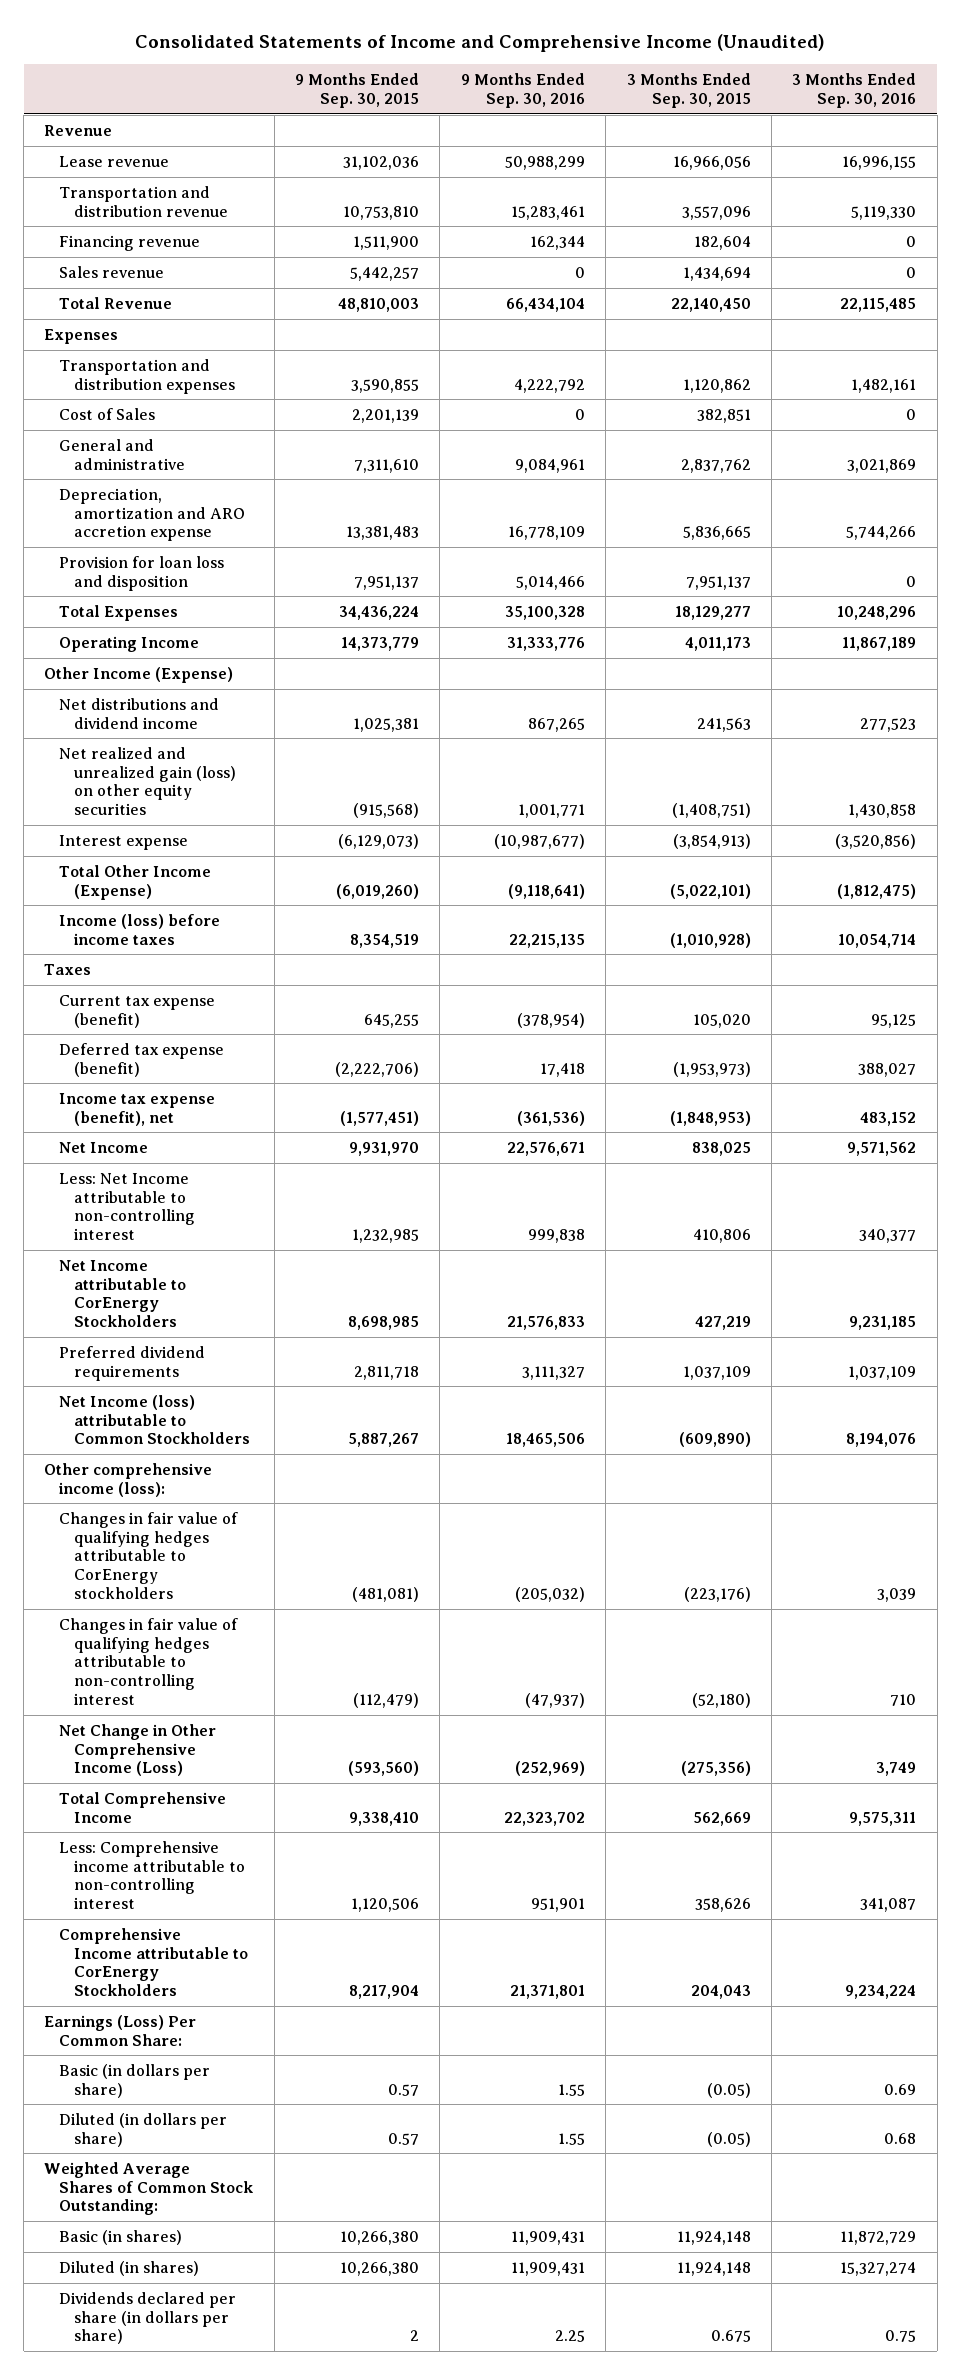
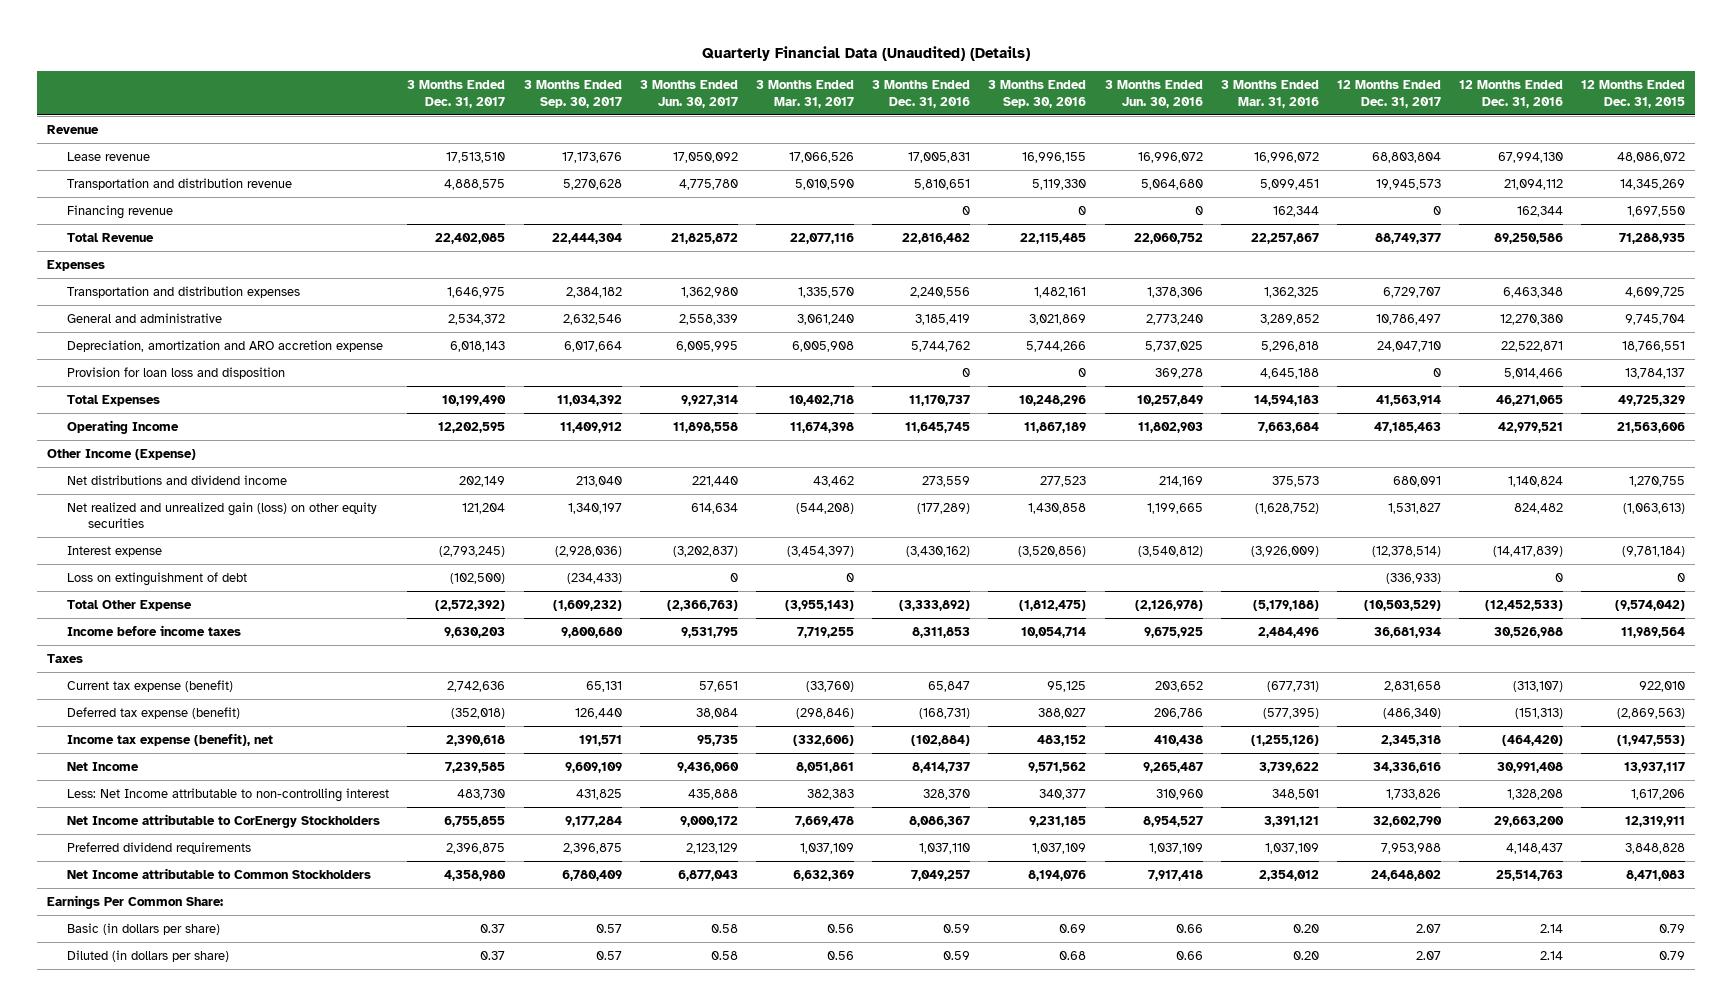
[135,34,826,53] Consolidated Statements of Income and Comprehensive Income (Unaudited) -> [702,46,1031,62] Quarterly Financial Data (Unaudited) (Details)
[294,73,419,108] 9 Months Ended Sep. 30, 2015 -> none
[460,73,585,108] 9 Months Ended Sep. 30, 2016 -> none
[626,73,751,108] 3 Months Ended Sep. 30, 2015 -> none
none -> [407,80,506,108] 3 Months Ended Dec. 31, 2017
none -> [523,80,622,108] 3 Months Ended Sep. 30, 2017
none -> [639,80,738,108] 3 Months Ended Jun. 30, 2017
none -> [756,80,855,108] 3 Months Ended Mar. 31, 2017
none -> [872,80,971,108] 3 Months Ended Dec. 31, 2016
none -> [1104,80,1203,108] 3 Months Ended Jun. 30, 2016
none -> [1220,80,1319,108] 3 Months Ended Mar. 31, 2016
none -> [1337,80,1442,108] 12 Months Ended Dec. 31, 2017
none -> [1459,80,1564,108] 12 Months Ended Dec. 31, 2016
none -> [1581,80,1686,108] 12 Months Ended Dec. 31, 2015
[59,265,165,278] Sales revenue -> none
[59,407,156,420] Cost of Sales -> none
none -> [67,571,248,586] Loss on extinguishment of debt
[59,864,212,900] Total Other Income (Expense) -> [67,599,193,611] Total Other Expense
[59,913,221,945] Income (loss) before income taxes -> [67,624,242,636] Income before income taxes
[44,1462,213,1497] Other comprehensive income (loss): -> none
[59,1511,239,1599] Changes in fair value of qualifying hedges attributable to CorEnergy stockholders -> none
[59,1617,239,1705] Changes in fair value of qualifying hedges attributable to non-controlling interest -> none
[59,1723,217,1777] Net Change in Other Comprehensive Income (Loss) -> none
[59,1791,227,1823] Total Comprehensive Income -> none
[59,1840,245,1909] Less: Comprehensive income attributable to non-controlling interest -> none
[59,1927,248,1996] Comprehensive Income attributable to CorEnergy Stockholders -> none
[59,1394,250,1445] Net Income (loss) attributable to Common Stockholders -> [67,867,372,879] Net Income attributable to Common Stockholders
[44,2014,197,2046] Earnings (Loss) Per Common Share: -> [46,894,223,909] Earnings Per Common Share:
[44,2161,254,2216] Weighted Average Shares of Common Stock Outstanding: -> none
[59,2229,183,2245] Basic (in shares) -> none
[59,2260,200,2276] Diluted (in shares) -> none
[59,2291,237,2345] Dividends declared per share (in dollars per share) -> none

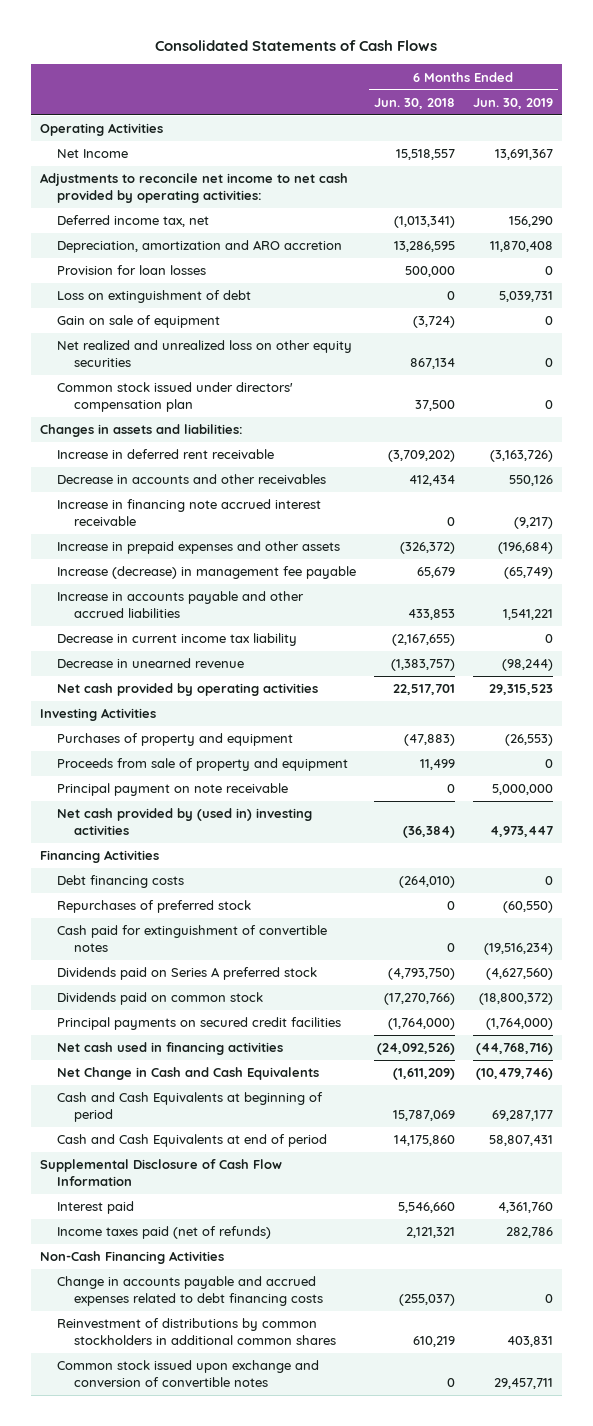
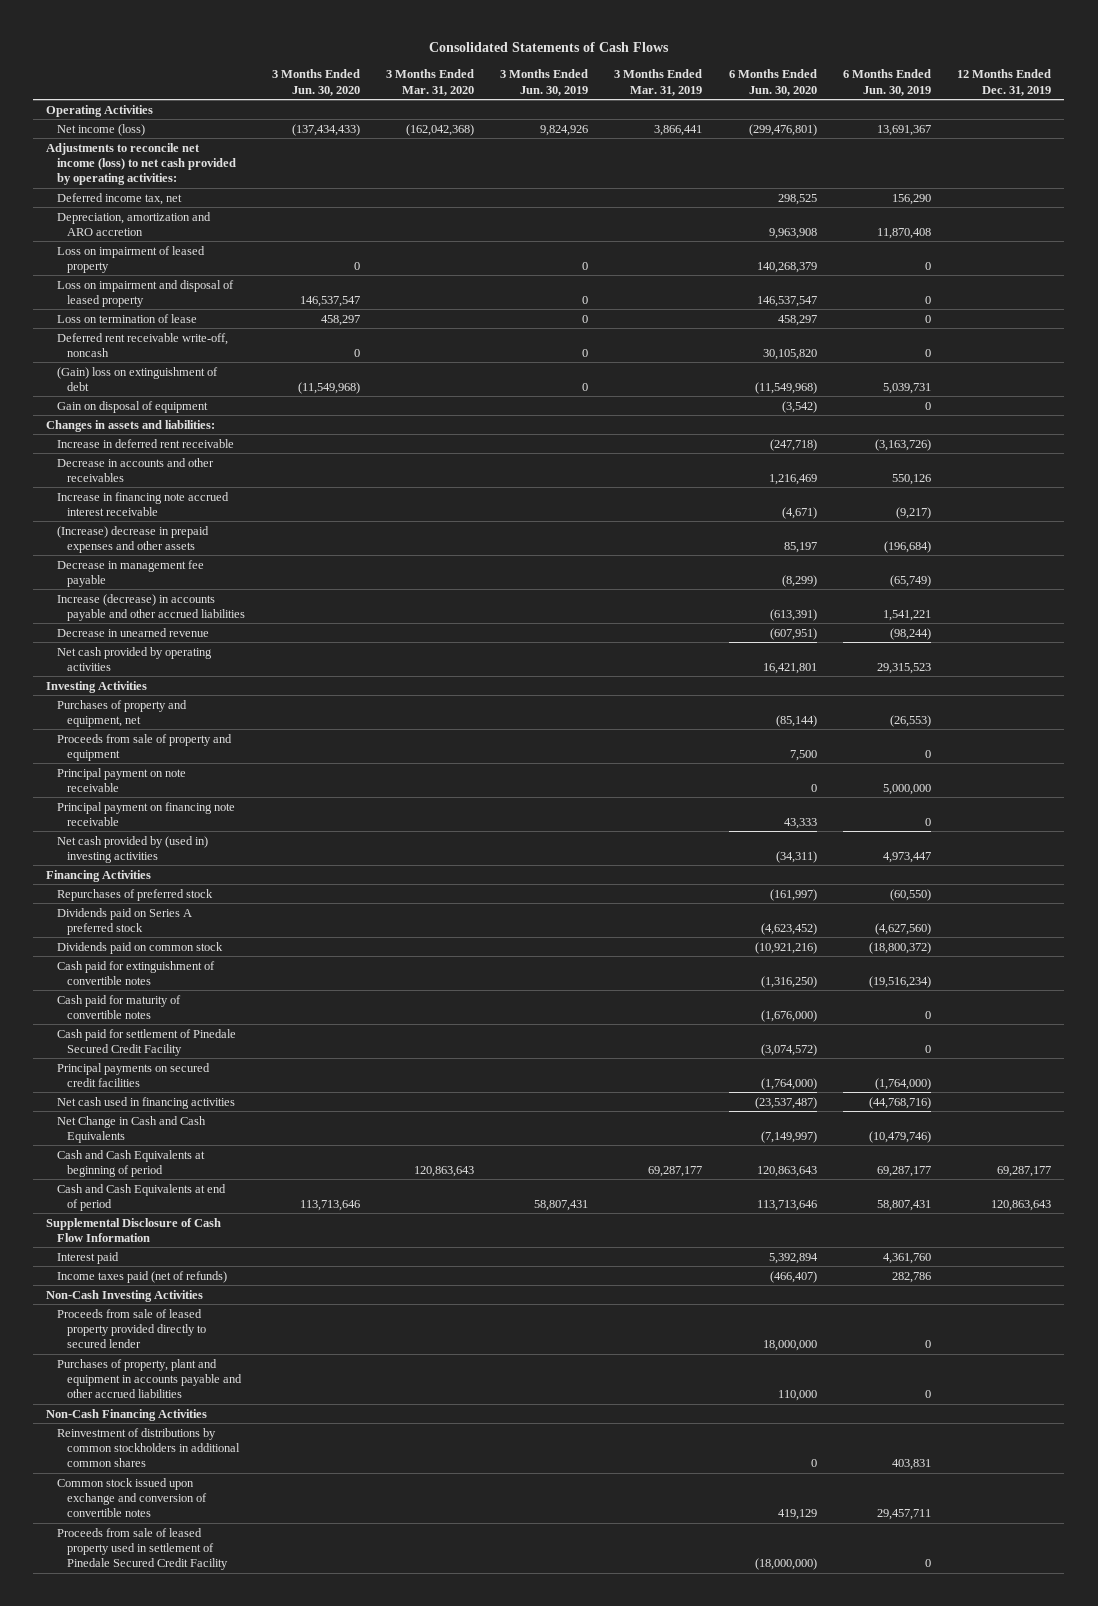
[373,97,455,109] Jun. 30, 2018 -> none
none -> [271,69,360,96] 3 Months Ended Jun. 30, 2020
none -> [385,69,474,96] 3 Months Ended Mar. 31, 2020
none -> [500,69,589,96] 3 Months Ended Jun. 30, 2019
none -> [614,69,703,96] 3 Months Ended Mar. 31, 2019
none -> [728,69,817,96] 6 Months Ended Jun. 30, 2020
none -> [957,69,1052,96] 12 Months Ended Dec. 31, 2019
[56,149,128,159] Net Income -> [56,123,145,136] Net income (loss)
[39,173,348,203] Adjustments to reconcile net income to net cash provided by operating activities: -> [46,142,236,186] Adjustments to reconcile net income (loss) to net cash provided by operating activities:
[56,265,206,276] Provision for loan losses -> none
[56,340,352,367] Net realized and unrealized loss on other equity securities -> none
[56,382,293,412] Common stock issued under directors' compensation plan -> none
none -> [56,245,205,273] Loss on impairment of leased property
none -> [56,279,234,307] Loss on impairment and disposal of leased property
none -> [56,313,197,323] Loss on termination of lease
none -> [56,332,228,357] Deferred rent receivable write-off, noncash
[56,290,251,304] Loss on extinguishment of debt -> [56,366,218,391] (Gain) loss on extinguishment of debt
[56,315,220,329] Gain on sale of equipment -> [56,400,208,413] Gain on disposal of equipment
[56,633,297,647] Decrease in current income tax liability -> none
[56,541,340,555] Increase in prepaid expenses and other assets -> [56,525,209,553] (Increase) decrease in prepaid expenses and other assets
[56,566,356,580] Increase (decrease) in management fee payable -> [56,559,204,587] Decrease in management fee payable
[56,591,304,618] Increase in accounts payable and other accrued liabilities -> [56,593,246,621] Increase (decrease) in accounts payable and other accrued liabilities
[56,733,293,747] Purchases of property and equipment -> [56,699,187,727] Purchases of property and equipment, net
none -> [56,801,235,826] Principal payment on financing note receivable
[56,875,184,889] Debt financing costs -> none
[56,925,327,952] Cash paid for extinguishment of convertible notes -> [56,960,215,985] Cash paid for extinguishment of convertible notes
none -> [56,994,181,1019] Cash paid for maturity of convertible notes
none -> [56,1028,236,1056] Cash paid for settlement of Pinedale Secured Credit Facility
none -> [46,1289,204,1302] Non-Cash Investing Activities
none -> [56,1308,207,1349] Proceeds from sale of leased property provided directly to secured lender
none -> [56,1358,243,1399] Purchases of property, plant and equipment in accounts payable and other accrued liabilities
[56,1276,323,1306] Change in accounts payable and accrued expenses related to debt financing costs -> none
none -> [56,1527,229,1571] Proceeds from sale of leased property used in settlement of Pinedale Secured Credit Facility

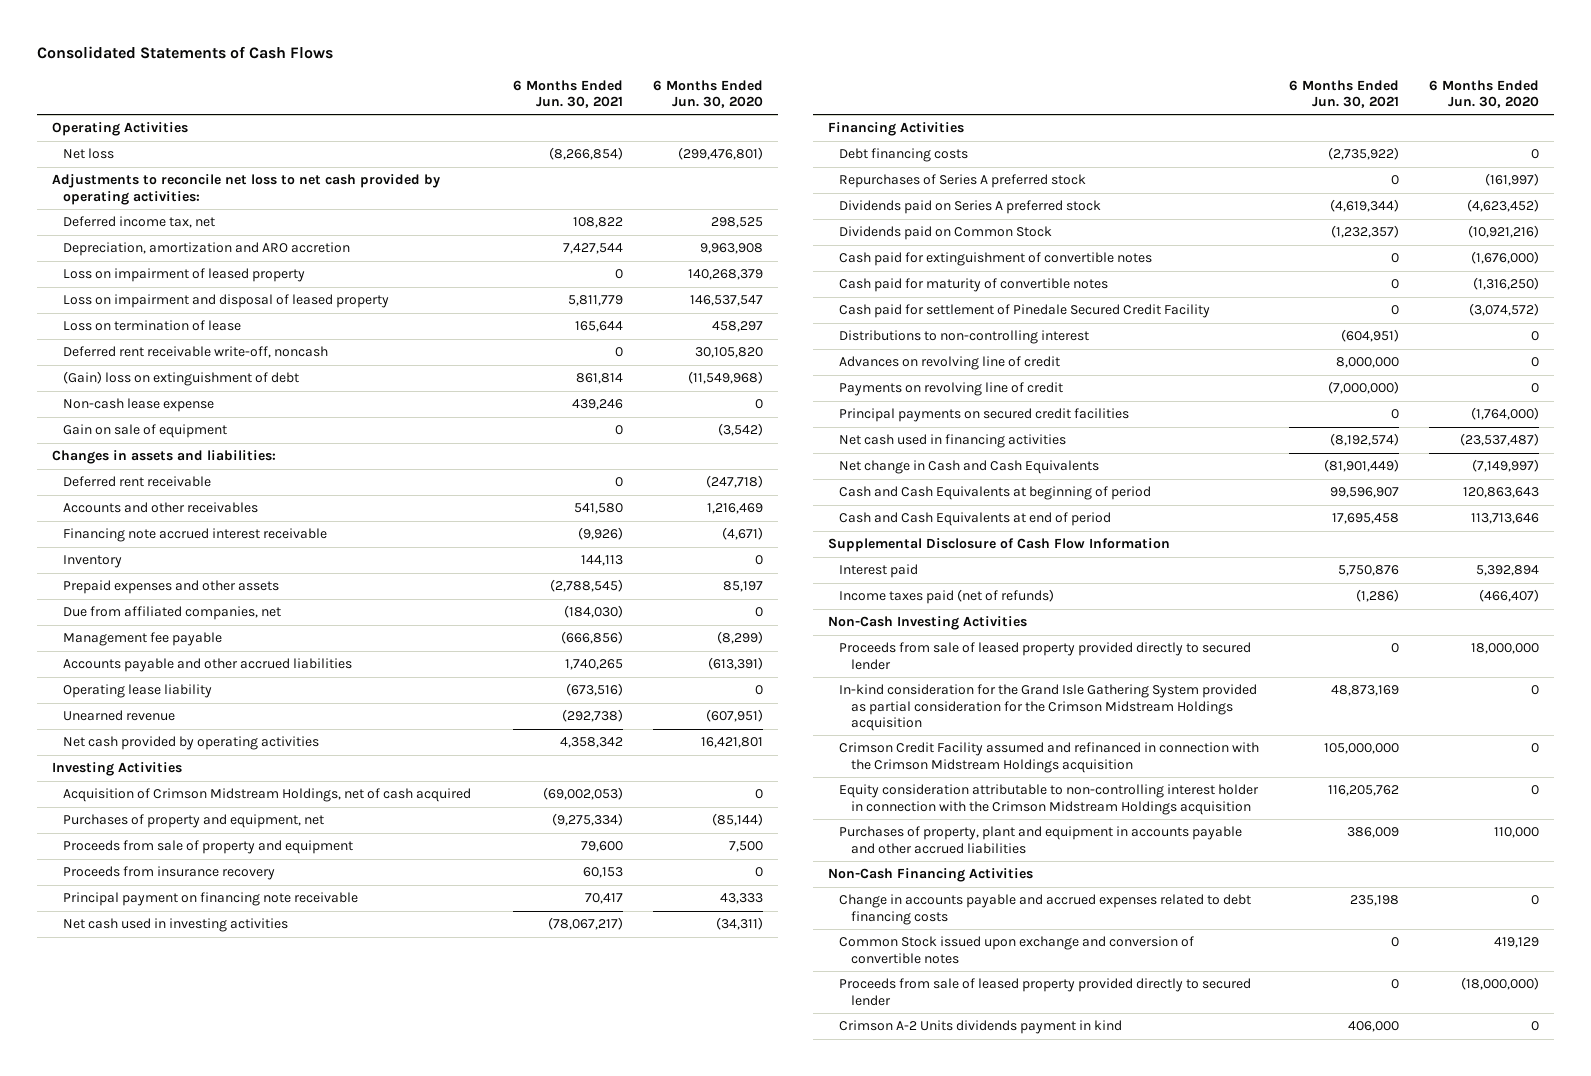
[271,69,360,96] 3 Months Ended Jun. 30, 2020 -> none
[385,69,474,96] 3 Months Ended Mar. 31, 2020 -> none
[500,69,589,96] 3 Months Ended Jun. 30, 2019 -> none
[614,69,703,96] 3 Months Ended Mar. 31, 2019 -> none
[843,69,932,96] 6 Months Ended Jun. 30, 2019 -> none
[957,69,1052,96] 12 Months Ended Dec. 31, 2019 -> none
none -> [513,79,624,109] 6 Months Ended Jun. 30, 2021
[56,123,145,136] Net income (loss) -> [63,148,115,160] Net loss
[46,142,236,186] Adjustments to reconcile net income (loss) to net cash provided by operating activities: -> [51,174,440,205] Adjustments to reconcile net loss to net cash provided by operating activities:
none -> [63,398,215,413] Non-cash lease expense
[56,400,208,413] Gain on disposal of equipment -> [63,424,228,439] Gain on sale of equipment
[56,438,234,448] Increase in deferred rent receivable -> [63,476,212,488] Deferred rent receivable
[56,457,214,482] Decrease in accounts and other receivables -> [63,502,259,514] Accounts and other receivables
[56,491,229,516] Increase in financing note accrued interest receivable -> [63,528,328,543] Financing note accrued interest receivable
none -> [63,555,123,569] Inventory
[56,525,209,553] (Increase) decrease in prepaid expenses and other assets -> [63,580,280,595] Prepaid expenses and other assets
none -> [63,606,282,621] Due from affiliated companies, net
[56,559,204,587] Decrease in management fee payable -> [63,632,223,647] Management fee payable
[56,593,246,621] Increase (decrease) in accounts payable and other accrued liabilities -> [63,658,353,673] Accounts payable and other accrued liabilities
none -> [63,684,213,699] Operating lease liability
[56,627,209,637] Decrease in unearned revenue -> [63,710,176,722] Unearned revenue
none -> [63,788,472,803] Acquisition of Crimson Midstream Holdings, net of cash acquired
[56,767,186,792] Principal payment on note receivable -> none
none -> [63,866,276,881] Proceeds from insurance recovery
[56,835,208,863] Net cash provided by (used in) investing activities -> [63,918,289,933] Net cash used in investing activities
none -> [839,148,969,163] Debt financing costs
[56,888,213,901] Repurchases of preferred stock -> [839,174,1087,189] Repurchases of Series A preferred stock
[56,941,223,954] Dividends paid on common stock -> [839,226,1053,241] Dividends paid on Common Stock
[760,975,817,988] (1,316,250) -> [1471,251,1540,265] (1,676,000)
[760,1009,817,1022] (1,676,000) -> [1473,277,1540,291] (1,316,250)
none -> [839,330,1090,345] Distributions to non-controlling interest
none -> [839,356,1061,371] Advances on revolving line of credit
none -> [839,382,1064,397] Payments on revolving line of credit
[56,1115,206,1143] Net Change in Cash and Cash Equivalents -> [839,460,1100,475] Net change in Cash and Cash Equivalents
none -> [839,684,1258,732] In-kind consideration for the Grand Isle Gathering System provided as partial consideration for the Crimson Midstream Holdings acquisition
none -> [839,742,1260,773] Crimson Credit Facility assumed and refinanced in connection with the Crimson Midstream Holdings acquisition
none -> [839,784,1260,815] Equity consideration attributable to non-controlling interest holder in connection with the Crimson Midstream Holdings acquisition
[56,1427,241,1468] Reinvestment of distributions by common stockholders in additional common shares -> none
[56,1527,229,1571] Proceeds from sale of leased property used in settlement of Pinedale Secured Credit Facility -> none
none -> [839,894,1252,925] Change in accounts payable and accrued expenses related to debt financing costs
[56,1477,208,1518] Common stock issued upon exchange and conversion of convertible notes -> [839,936,1195,964] Common Stock issued upon exchange and conversion of convertible notes
none -> [839,978,1252,1006] Proceeds from sale of leased property provided directly to secured lender
none -> [839,1020,1123,1035] Crimson A-2 Units dividends payment in kind

